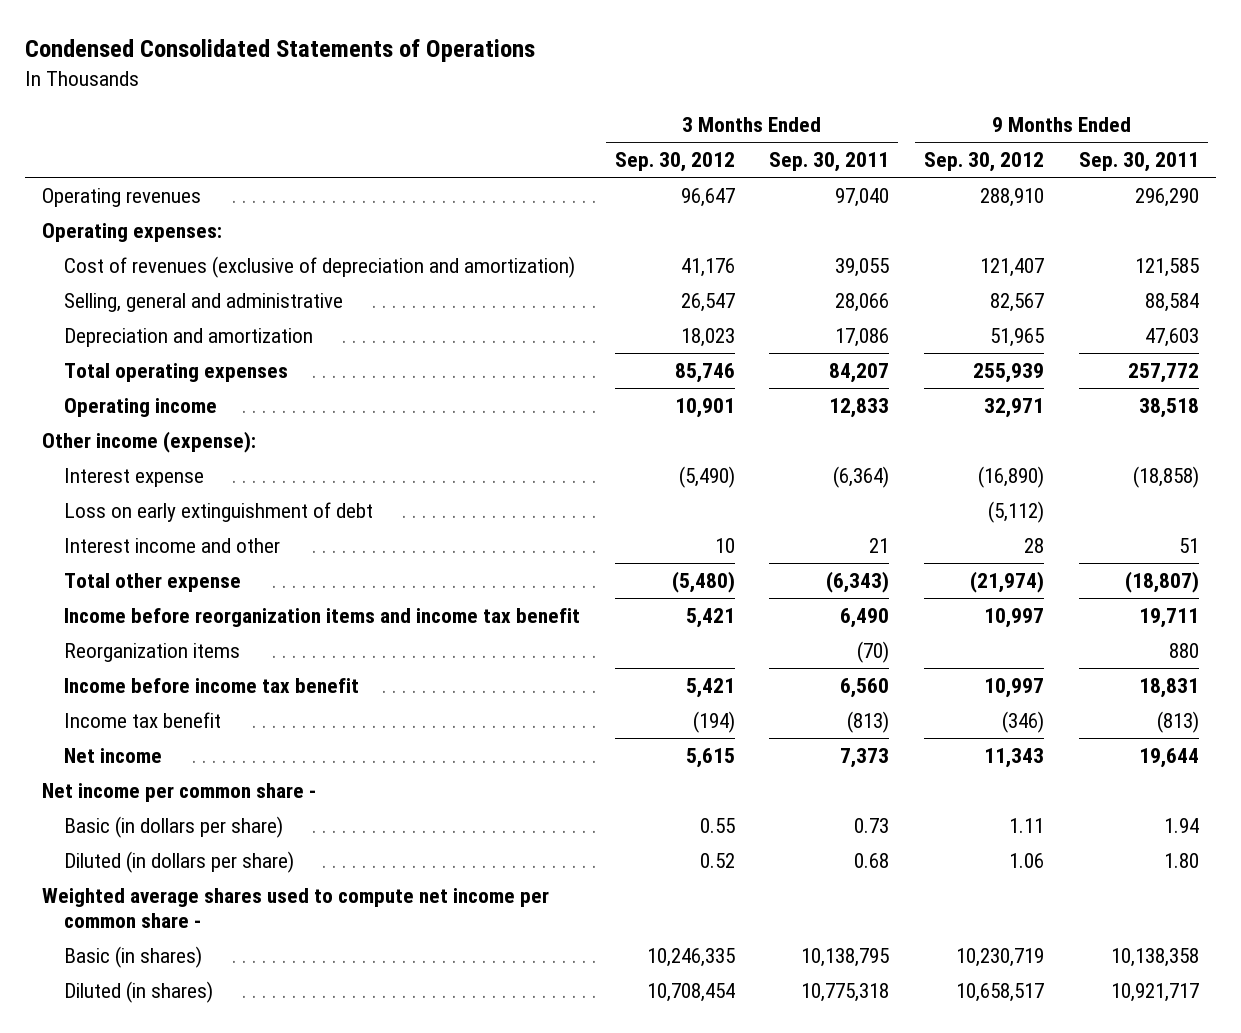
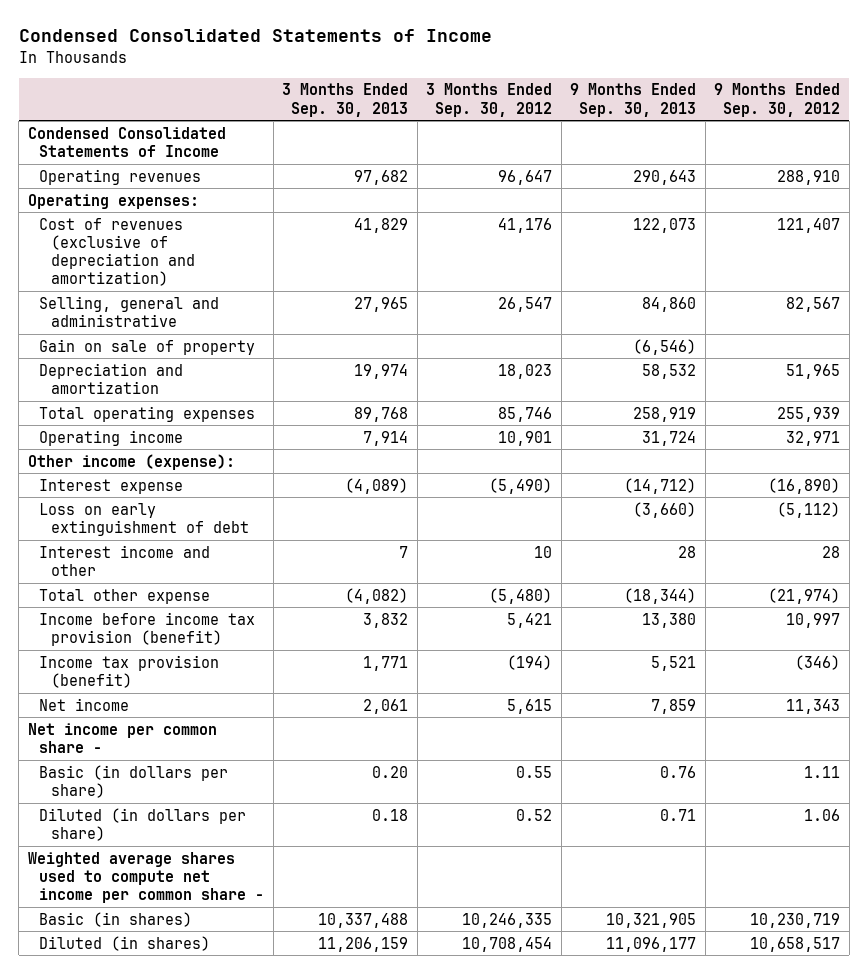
[24,39,535,63] Condensed Consolidated Statements of Operations -> [18,29,492,43] Condensed Consolidated Statements of Income
[769,152,890,173] Sep. 30, 2011 -> none
[1078,152,1199,173] Sep. 30, 2011 -> none
none -> [282,83,409,117] 3 Months Ended Sep. 30, 2013
none -> [570,83,697,117] 9 Months Ended Sep. 30, 2013
none -> [27,126,226,157] Condensed Consolidated Statements of Income
none -> [39,338,256,355] Gain on sale of property
[64,608,581,628] Income before reorganization items and income tax benefit -> none
[64,643,241,663] Reorganization items -> none
[64,678,360,694] Income before income tax benefit -> [39,611,256,646] Income before income tax provision (benefit)
[64,712,222,729] Income tax benefit -> [39,654,220,688] Income tax provision (benefit)

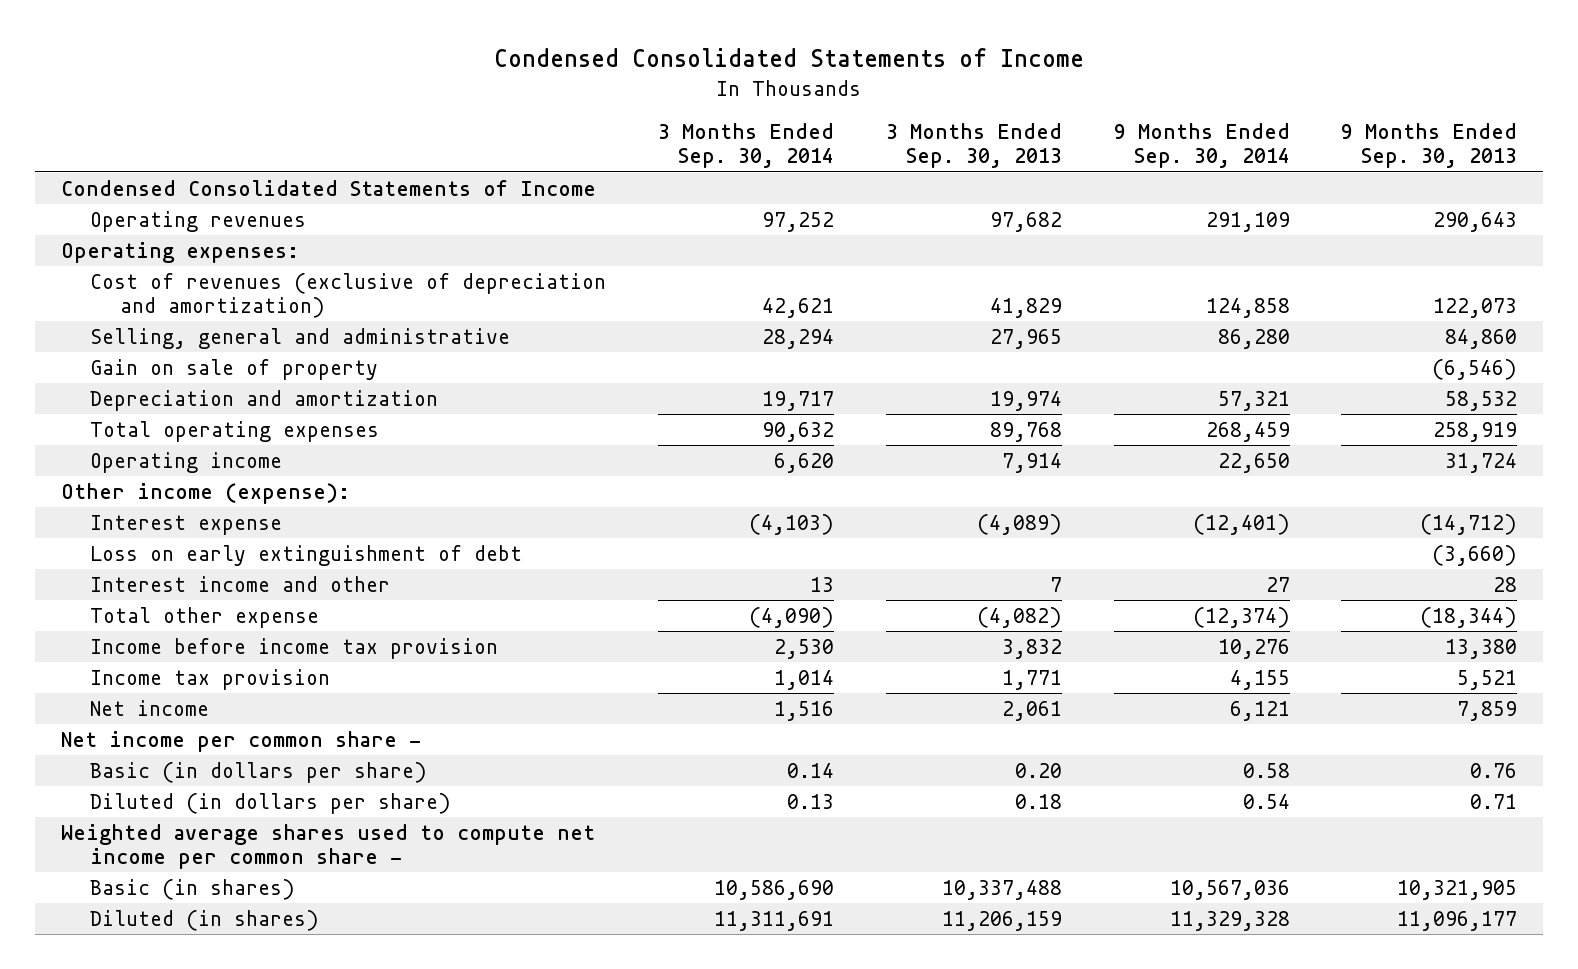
[426,83,553,117] 3 Months Ended Sep. 30, 2012 -> none
[714,83,841,117] 9 Months Ended Sep. 30, 2012 -> none
none -> [658,123,835,169] 3 Months Ended Sep. 30, 2014
none -> [1113,123,1290,169] 9 Months Ended Sep. 30, 2014
[39,611,256,646] Income before income tax provision (benefit) -> [90,637,499,659] Income before income tax provision
[39,654,220,688] Income tax provision (benefit) -> [90,668,331,690] Income tax provision

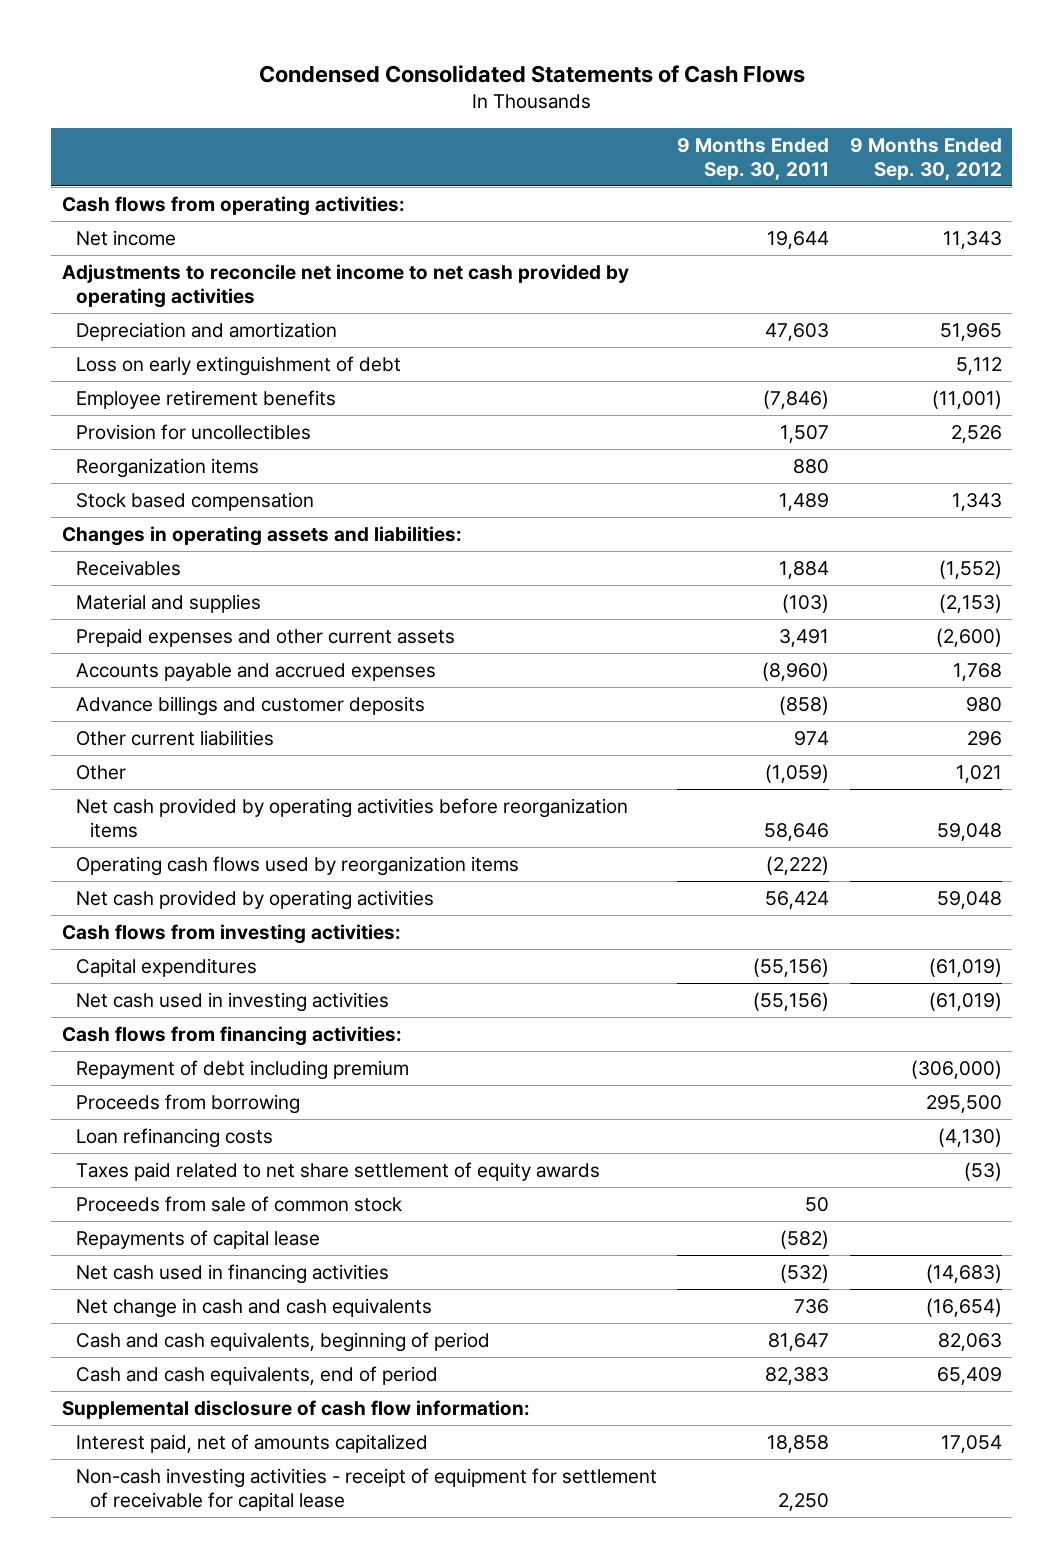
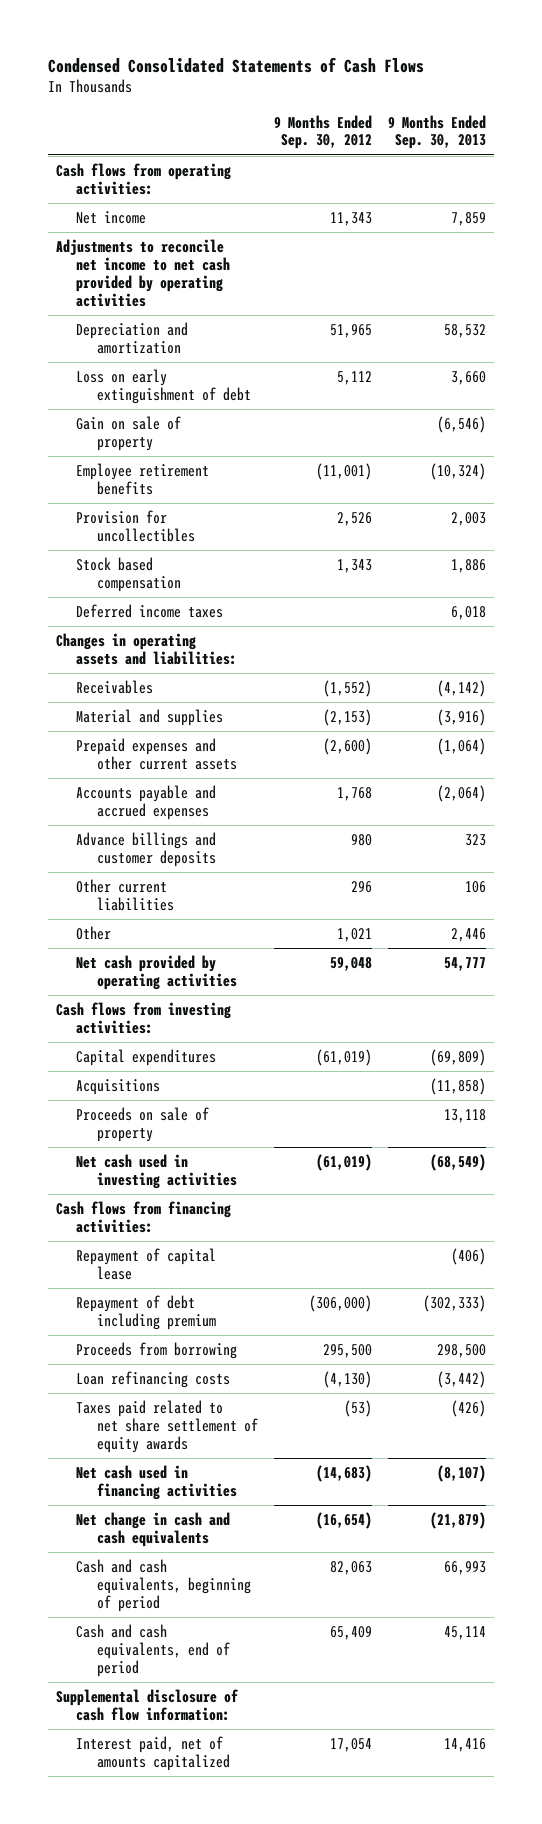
[677,137,830,181] 9 Months Ended Sep. 30, 2011 -> none
none -> [387,114,486,150] 9 Months Ended Sep. 30, 2013
none -> [76,415,182,451] Gain on sale of property
[75,458,259,479] Reorganization items -> none
none -> [76,603,224,618] Deferred income taxes
[75,798,628,839] Net cash provided by operating activities before reorganization items -> none
[75,856,519,877] Operating cash flows used by reorganization items -> none
none -> [76,1078,161,1095] Acquisitions
none -> [76,1106,210,1142] Proceeds on sale of property
none -> [76,1247,217,1280] Repayment of capital lease
[75,1196,402,1213] Proceeds from sale of common stock -> none
[75,1230,320,1250] Repayments of capital lease -> none
[75,1468,657,1512] Non-cash investing activities - receipt of equipment for settlement of receivable for capital lease -> none

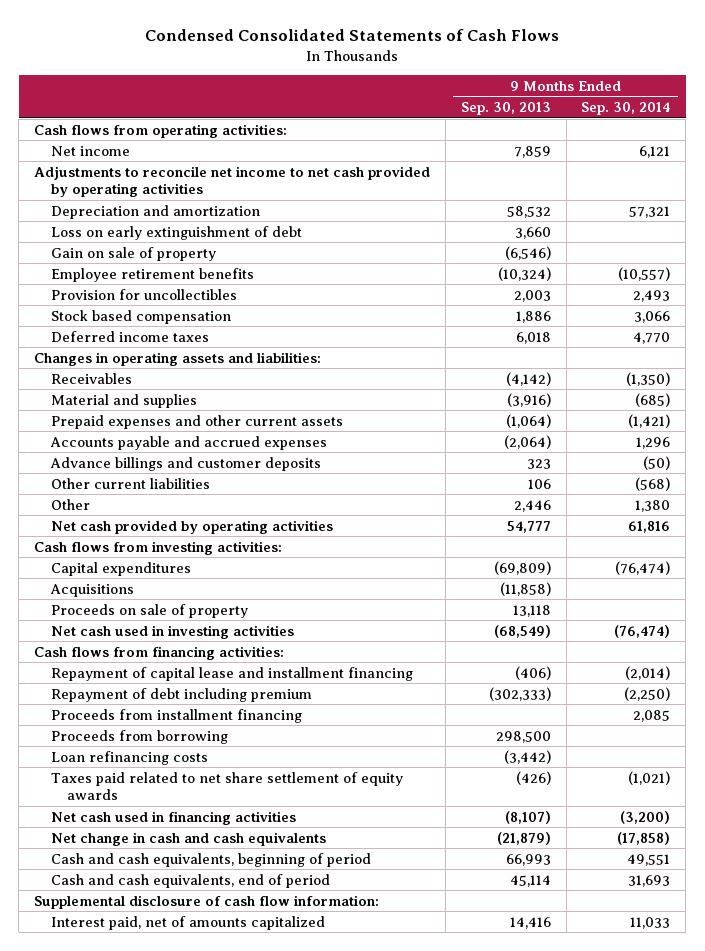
[273,114,372,150] 9 Months Ended Sep. 30, 2012 -> none
none -> [581,102,671,116] Sep. 30, 2014
[76,1247,217,1280] Repayment of capital lease -> [50,666,413,681] Repayment of capital lease and installment financing
none -> [50,708,302,723] Proceeds from installment financing

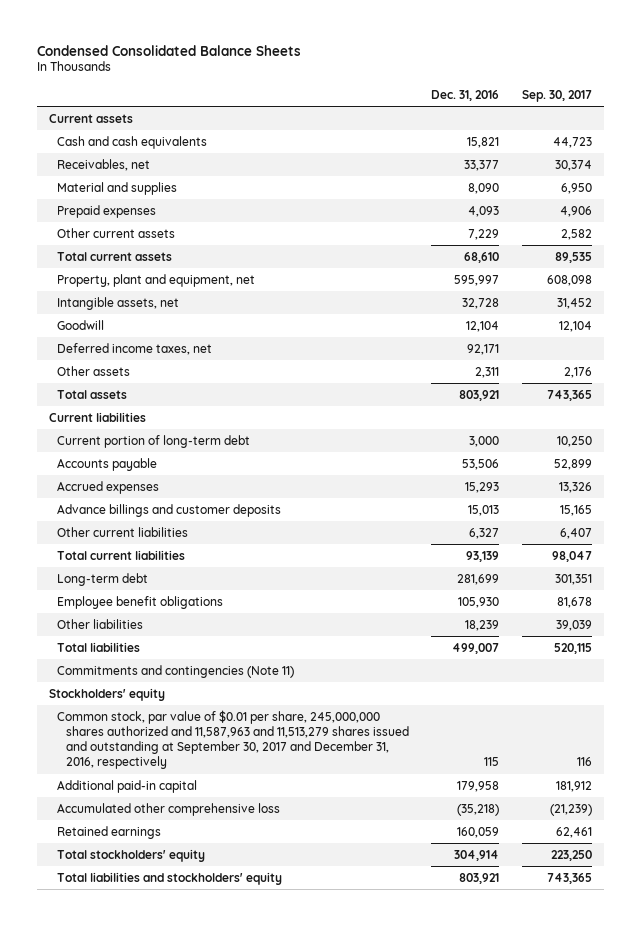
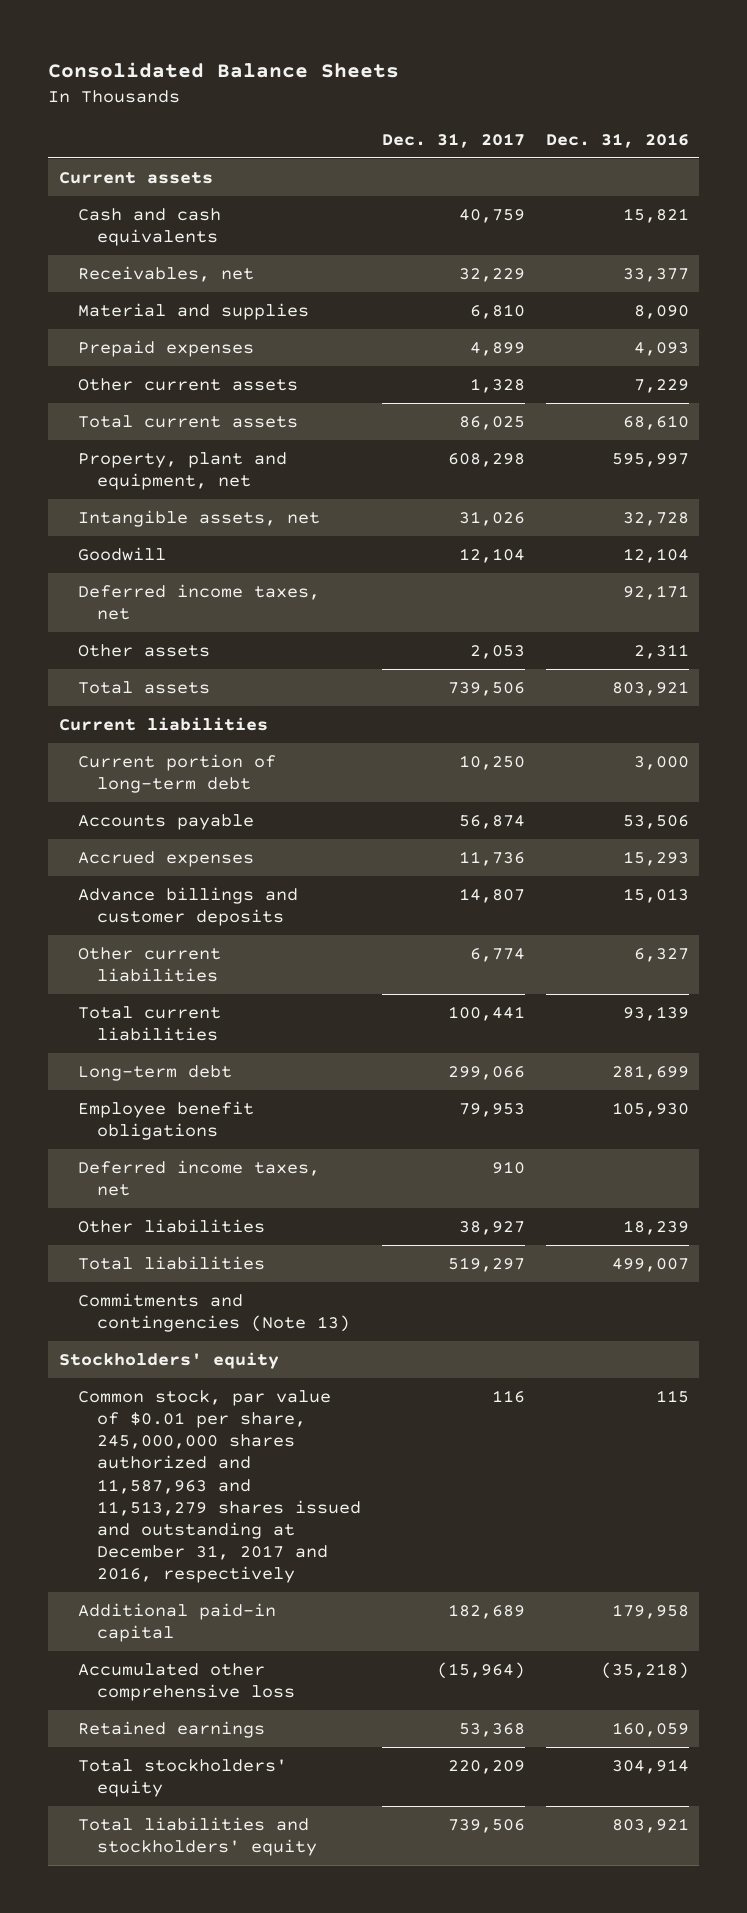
[37,44,302,56] Condensed Consolidated Balance Sheets -> [48,62,400,79] Consolidated Balance Sheets
[522,89,593,102] Sep. 30, 2017 -> none
none -> [381,132,525,148] Dec. 31, 2017
none -> [77,1159,320,1197] Deferred income taxes, net
[57,664,295,678] Commitments and contingencies (Note 11) -> [77,1292,350,1333] Commitments and contingencies (Note 13)
[57,709,409,770] Common stock, par value of $0.01 per share, 245,000,000 shares authorized and 11,587,963 and 11,513,279 shares issued and outstanding at September 30, 2017 and December 31, 2016, respectively -> [77,1389,361,1584] Common stock, par value of $0.01 per share, 245,000,000 shares authorized and 11,587,963 and 11,513,279 shares issued and outstanding at December 31, 2017 and 2016, respectively

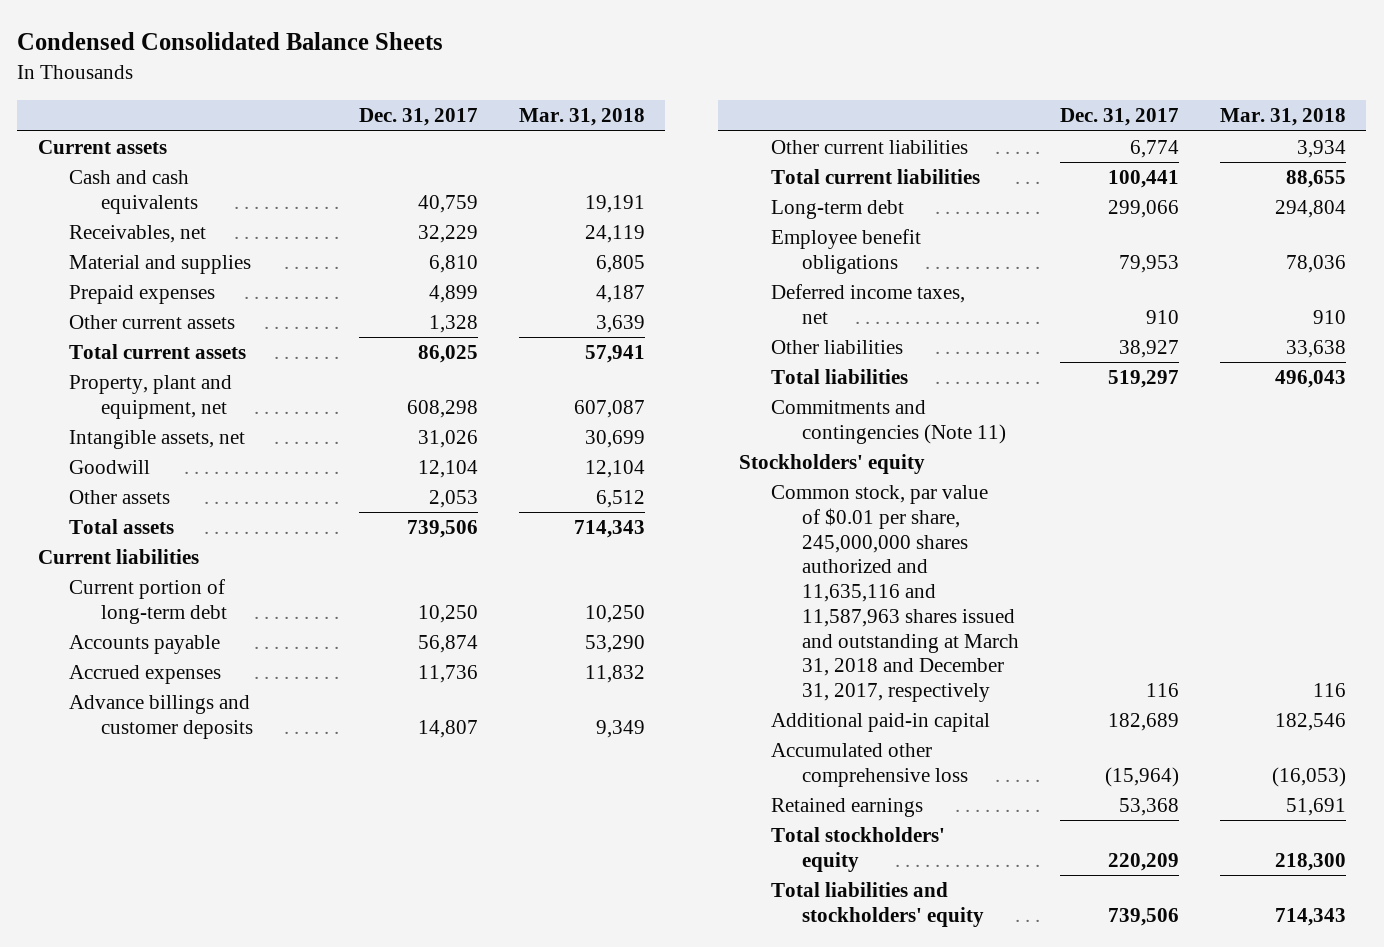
[48,62,400,79] Consolidated Balance Sheets -> [17,32,444,51] Condensed Consolidated Balance Sheets
[545,132,689,148] Dec. 31, 2016 -> none
none -> [518,108,645,127] Mar. 31, 2018
[77,583,320,621] Deferred income taxes, net -> none
[77,1292,350,1333] Commitments and contingencies (Note 13) -> [770,400,1007,444] Commitments and contingencies (Note 11)
[77,1389,361,1584] Common stock, par value of $0.01 per share, 245,000,000 shares authorized and 11,587,963 and 11,513,279 shares issued and outstanding at December 31, 2017 and 2016, respectively -> [770,485,1020,703] Common stock, par value of $0.01 per share, 245,000,000 shares authorized and 11,635,116 and 11,587,963 shares issued and outstanding at March 31, 2018 and December 31, 2017, respectively

